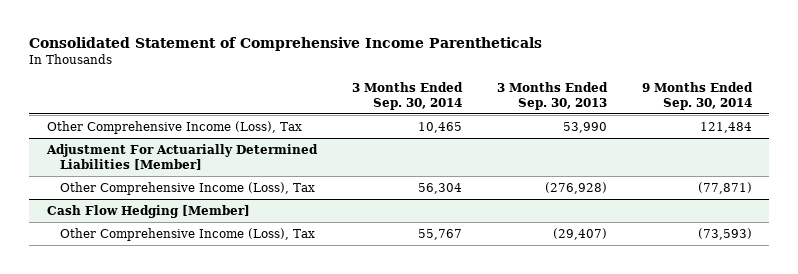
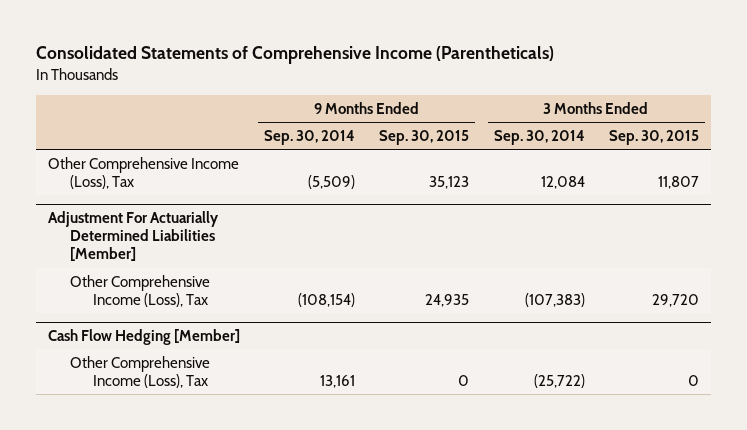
[29,36,543,51] Consolidated Statement of Comprehensive Income Parentheticals -> [35,46,554,65] Consolidated Statements of Comprehensive Income (Parentheticals)
[496,81,608,110] 3 Months Ended Sep. 30, 2013 -> none
none -> [379,130,470,146] Sep. 30, 2015
none -> [608,130,699,146] Sep. 30, 2015
[417,121,462,133] 10,465 -> [540,176,585,190] 12,084
[699,121,752,133] 121,484 -> [308,175,356,190] (5,509)
[417,182,462,194] 56,304 -> [524,293,585,308] (107,383)
[697,181,752,194] (77,871) -> [298,293,356,308] (108,154)
[417,228,462,240] 55,767 -> [533,374,585,389] (25,722)
[697,227,752,240] (73,593) -> [320,375,356,389] 13,161

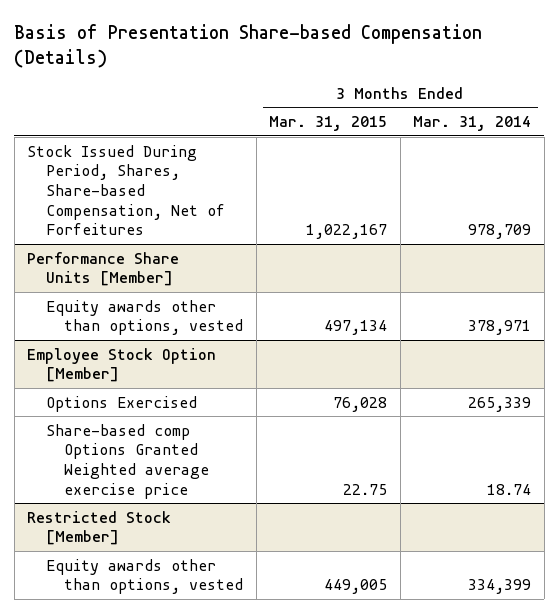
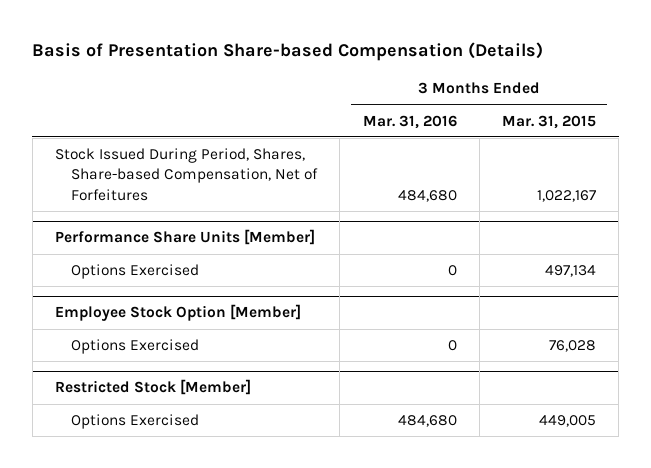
[413,116,532,132] Mar. 31, 2014 -> none
none -> [362,114,457,129] Mar. 31, 2016
[45,299,244,336] Equity awards other than options, vested -> [71,264,200,280] Options Exercised
[45,423,210,499] Share-based comp Options Granted Weighted average exercise price -> none
[45,558,244,595] Equity awards other than options, vested -> [71,414,200,430] Options Exercised

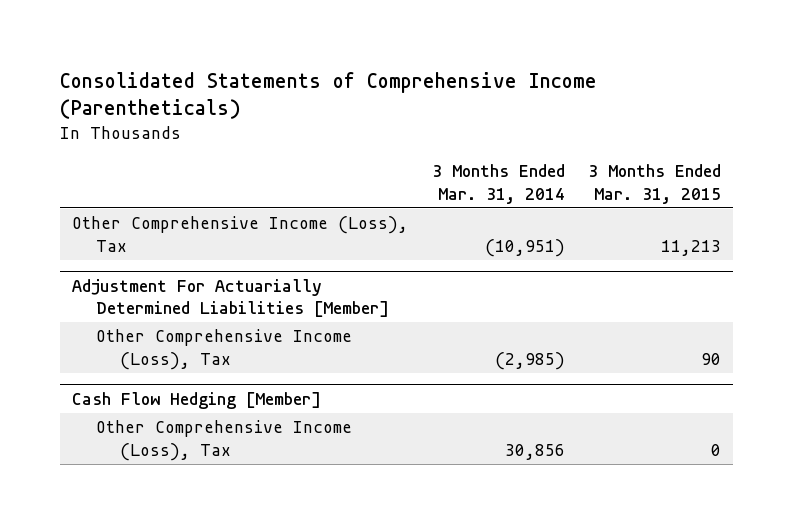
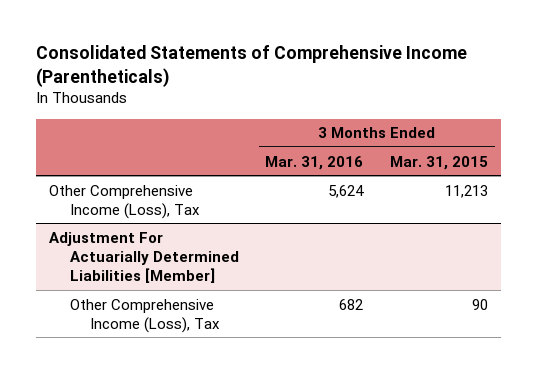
[431,164,565,204] 3 Months Ended Mar. 31, 2014 -> none
none -> [265,155,364,170] Mar. 31, 2016
[72,391,322,409] Cash Flow Hedging [Member] -> none
[95,420,352,462] Other Comprehensive Income (Loss), Tax -> none

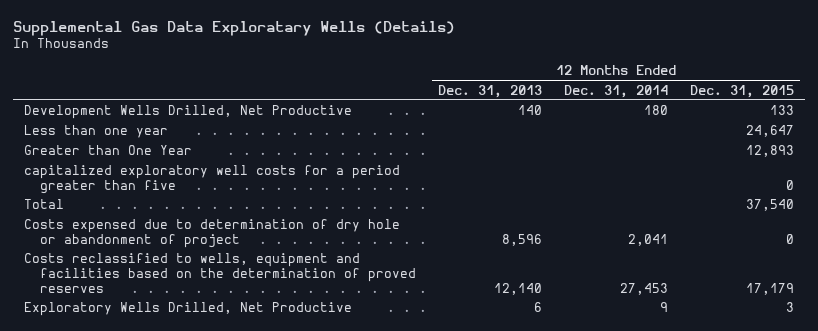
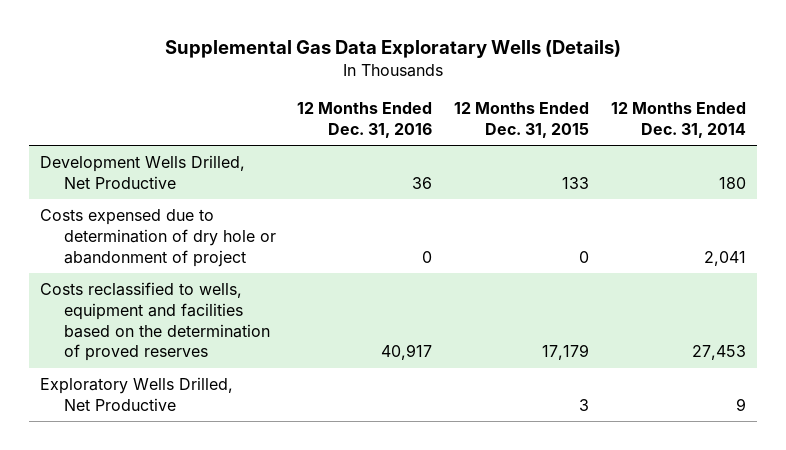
[437,84,542,98] Dec. 31, 2013 -> none
none -> [297,102,433,138] 12 Months Ended Dec. 31, 2016
[23,125,168,139] Less than one year -> none
[23,145,192,156] Greater than One Year -> none
[23,165,400,195] capitalized exploratory well costs for a period greater than five -> none
[23,199,64,210] Total -> none

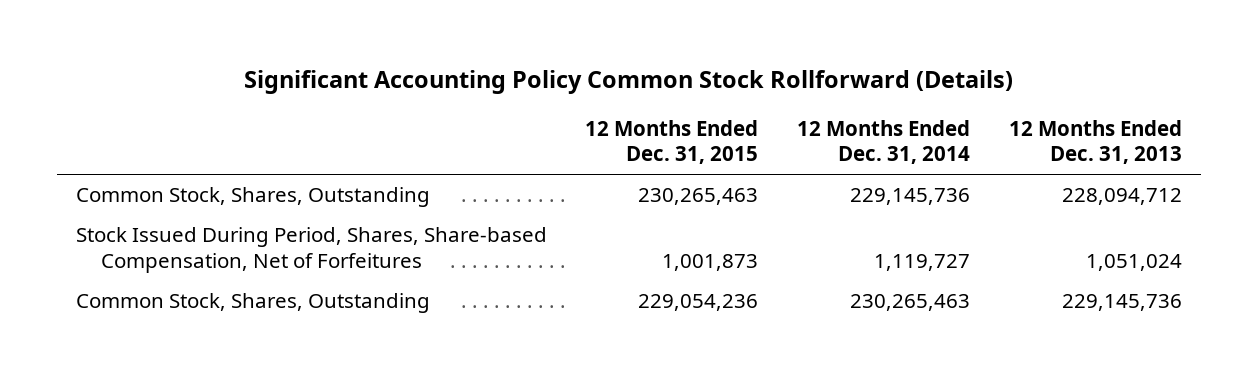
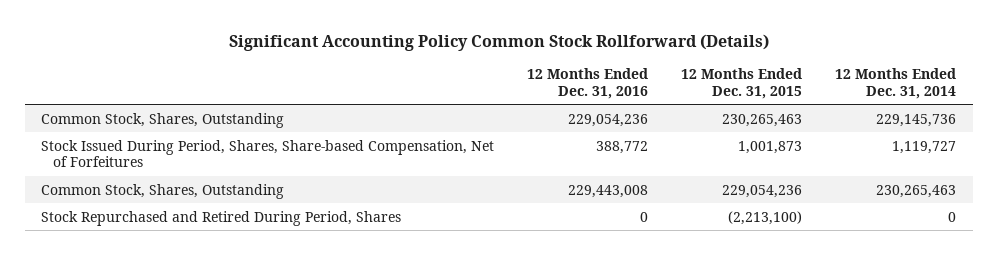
[1008,119,1182,165] 12 Months Ended Dec. 31, 2013 -> none
none -> [527,68,649,99] 12 Months Ended Dec. 31, 2016
none -> [41,210,402,226] Stock Repurchased and Retired During Period, Shares

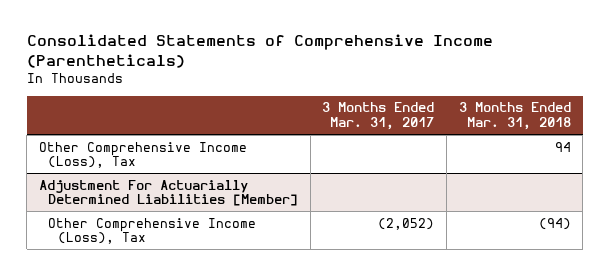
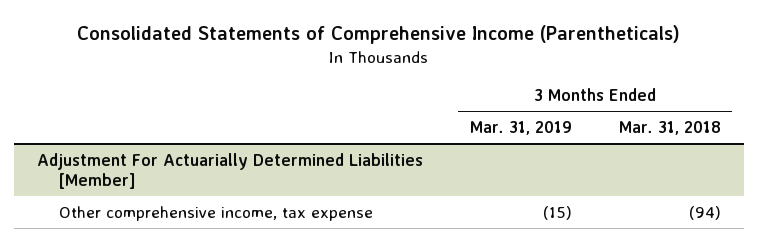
[322,102,435,130] 3 Months Ended Mar. 31, 2017 -> none
none -> [469,120,572,135] Mar. 31, 2019
[38,141,247,169] Other Comprehensive Income (Loss), Tax -> none
[48,217,257,245] Other Comprehensive Income (Loss), Tax -> [59,205,374,221] Other comprehensive income, tax expense

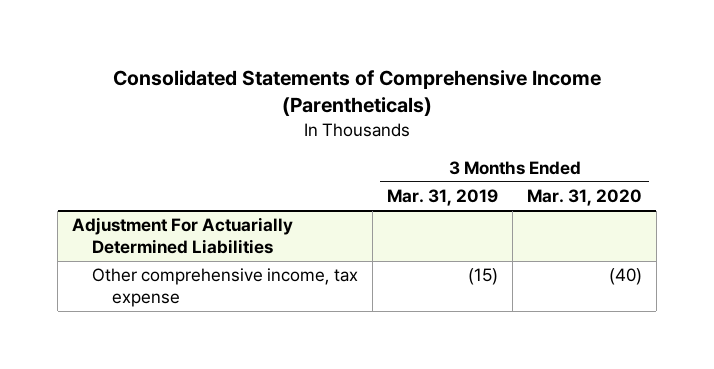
[618,120,721,135] Mar. 31, 2018 -> none
none -> [526,189,642,207] Mar. 31, 2020
[37,152,424,189] Adjustment For Actuarially Determined Liabilities [Member] -> [72,217,294,255] Adjustment For Actuarially Determined Liabilities

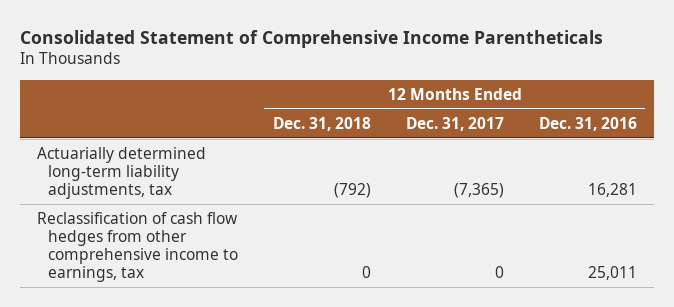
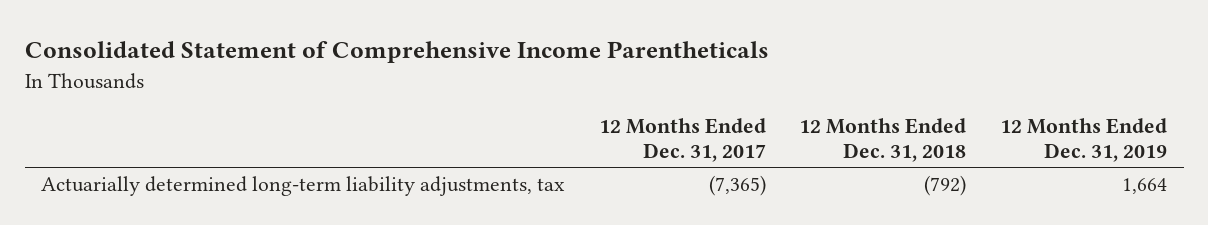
[538,116,637,131] Dec. 31, 2016 -> none
none -> [1000,117,1168,163] 12 Months Ended Dec. 31, 2019
[37,212,239,282] Reclassification of cash flow hedges from other comprehensive income to earnings, tax -> none

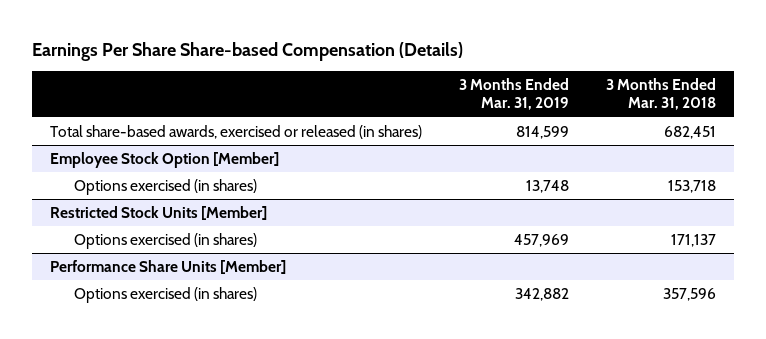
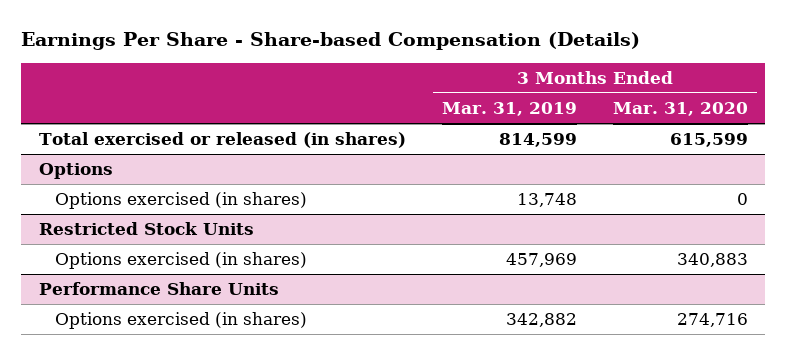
[31,41,463,61] Earnings Per Share Share-based Compensation (Details) -> [21,32,641,51] Earnings Per Share - Share-based Compensation (Details)
[605,78,716,111] 3 Months Ended Mar. 31, 2018 -> none
none -> [612,102,748,117] Mar. 31, 2020
[50,125,423,140] Total share-based awards, exercised or released (in shares) -> [39,132,407,149] Total exercised or released (in shares)
[50,152,280,169] Employee Stock Option [Member] -> [39,163,114,180] Options
[50,206,268,221] Restricted Stock Units [Member] -> [39,222,255,236] Restricted Stock Units
[50,260,287,275] Performance Share Units [Member] -> [39,282,280,296] Performance Share Units

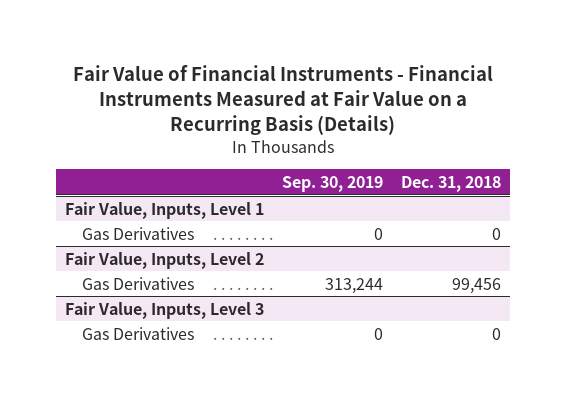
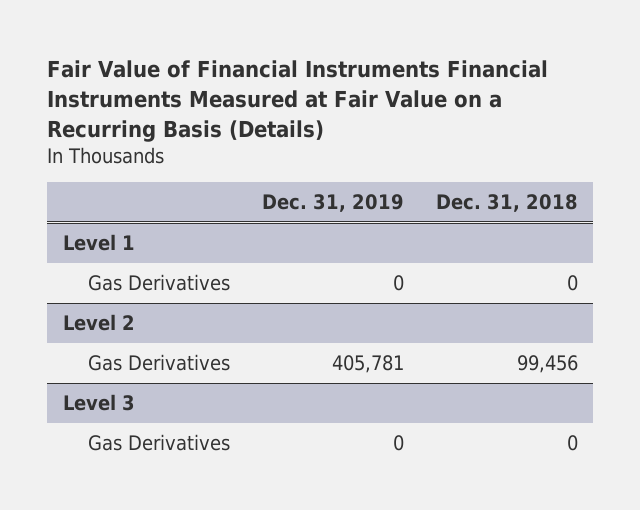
[73,65,494,136] Fair Value of Financial Instruments - Financial Instruments Measured at Fair Value on a Recurring Basis (Details) -> [46,59,548,142] Fair Value of Financial Instruments Financial Instruments Measured at Fair Value on a Recurring Basis (Details)
[282,175,384,192] Sep. 30, 2019 -> none
none -> [261,193,404,212] Dec. 31, 2019
[64,201,264,219] Fair Value, Inputs, Level 1 -> [62,233,135,251] Level 1
[64,251,264,269] Fair Value, Inputs, Level 2 -> [62,313,135,331] Level 2
[64,301,264,319] Fair Value, Inputs, Level 3 -> [62,393,135,411] Level 3

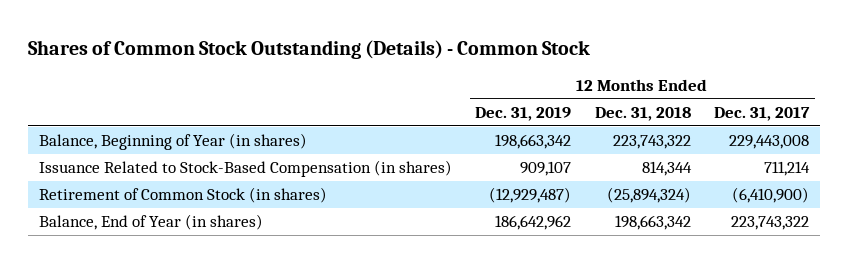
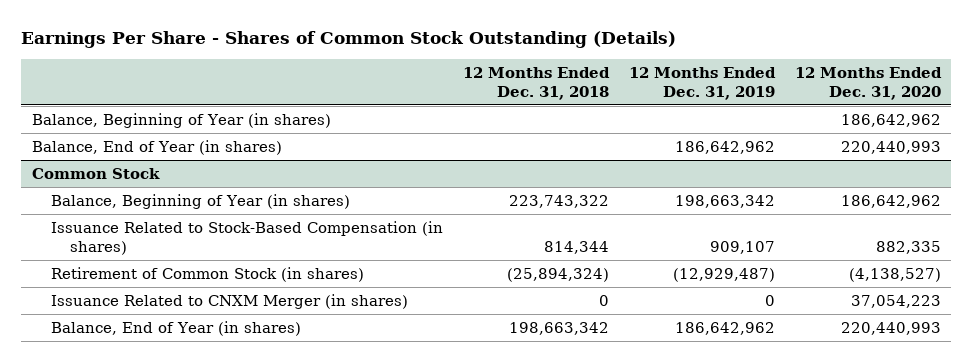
[27,39,590,59] Shares of Common Stock Outstanding (Details) - Common Stock -> [21,31,677,49] Earnings Per Share - Shares of Common Stock Outstanding (Details)
[713,107,810,122] Dec. 31, 2017 -> none
none -> [795,66,943,100] 12 Months Ended Dec. 31, 2020
none -> [31,112,331,128] Balance, Beginning of Year (in shares)
none -> [31,139,282,155] Balance, End of Year (in shares)
none -> [31,167,160,179] Common Stock
none -> [50,293,408,309] Issuance Related to CNXM Merger (in shares)

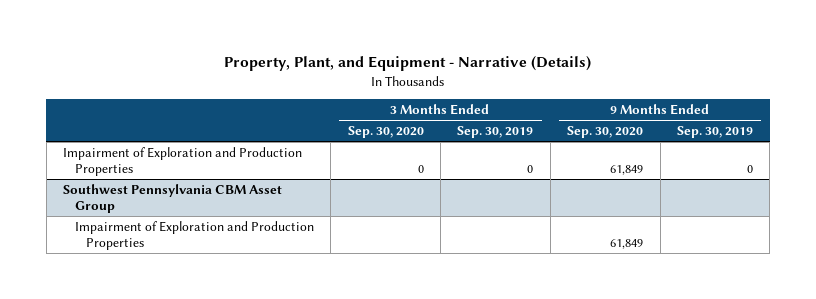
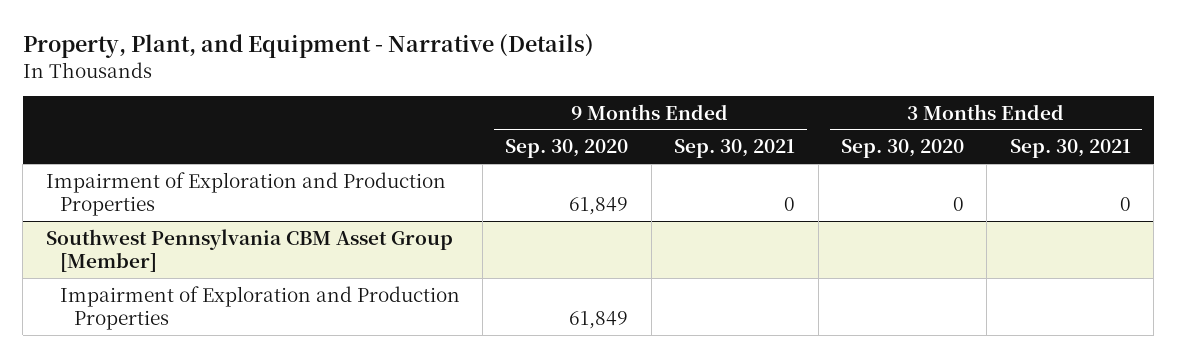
[457,126,534,139] Sep. 30, 2019 -> none
[676,126,753,139] Sep. 30, 2019 -> none
none -> [674,139,796,159] Sep. 30, 2021
none -> [1009,139,1131,159] Sep. 30, 2021
[63,183,283,213] Southwest Pennsylvania CBM Asset Group -> [45,228,453,272] Southwest Pennsylvania CBM Asset Group [Member]

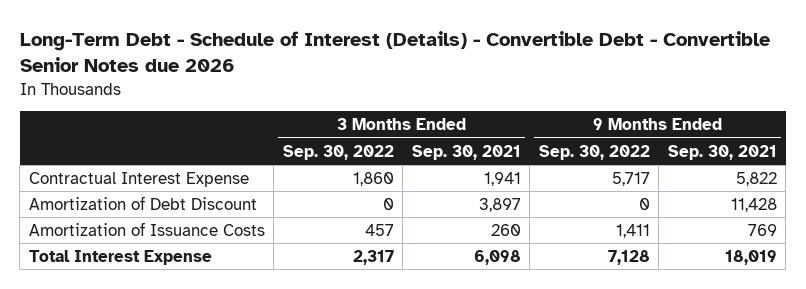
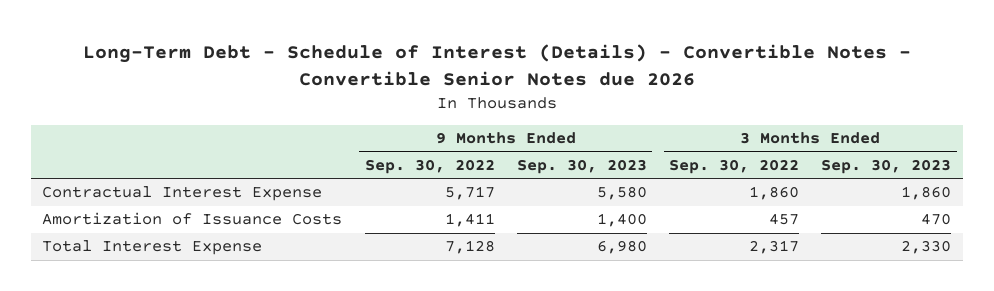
[19,30,770,72] Long-Term Debt - Schedule of Interest (Details) - Convertible Debt - Convertible Senior Notes due 2026 -> [82,43,911,86] Long-Term Debt - Schedule of Interest (Details) - Convertible Notes - Convertible Senior Notes due 2026
[411,144,521,160] Sep. 30, 2021 -> none
[667,144,777,160] Sep. 30, 2021 -> none
none -> [516,159,647,175] Sep. 30, 2023
none -> [821,159,952,175] Sep. 30, 2023
[28,195,257,210] Amortization of Debt Discount -> none

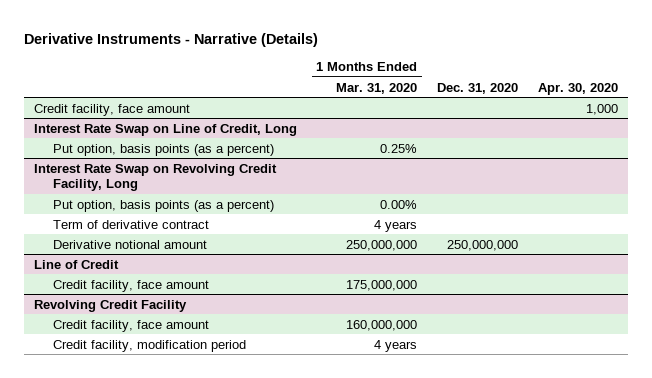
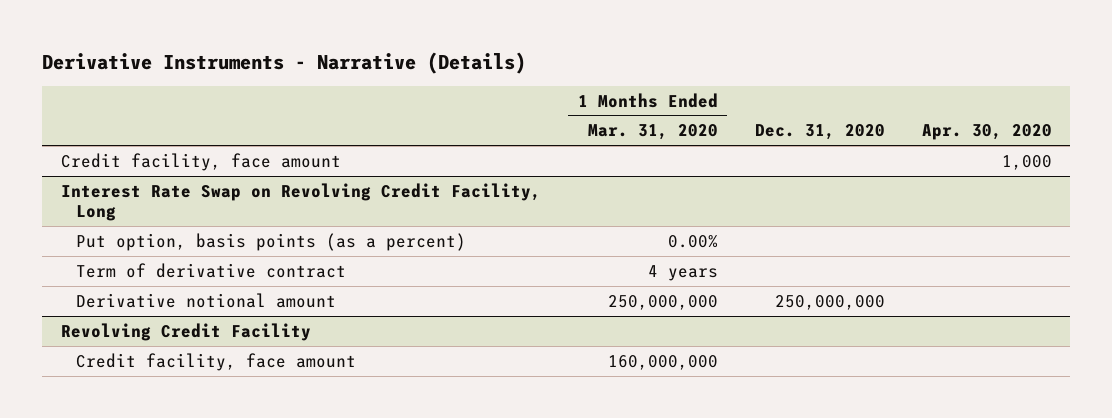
[33,123,297,136] Interest Rate Swap on Line of Credit, Long -> none
[52,143,274,156] Put option, basis points (as a percent) -> none
[33,259,119,269] Line of Credit -> none
[52,279,209,292] Credit facility, face amount -> none
[52,339,246,352] Credit facility, modification period -> none

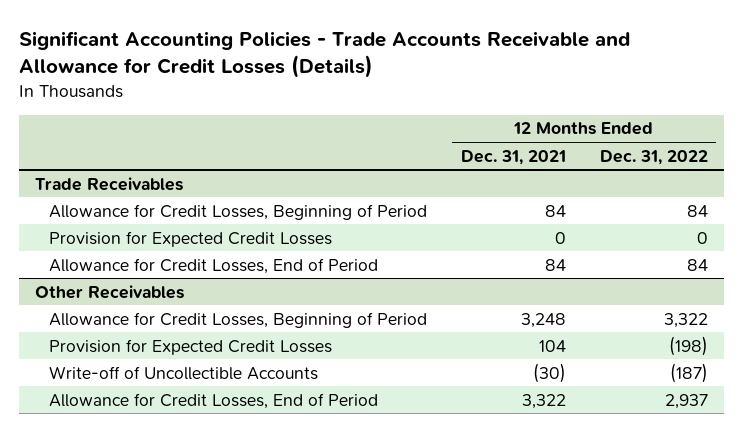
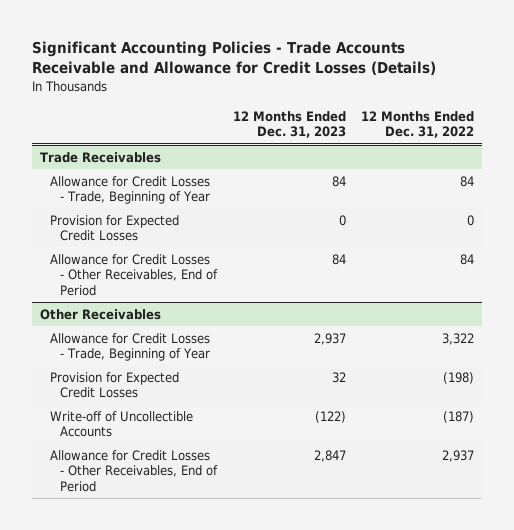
[460,149,566,165] Dec. 31, 2021 -> none
none -> [232,110,346,139] 12 Months Ended Dec. 31, 2023
[49,203,428,220] Allowance for Credit Losses, Beginning of Period -> [50,175,211,205] Allowance for Credit Losses - Trade, Beginning of Year
[49,257,379,274] Allowance for Credit Losses, End of Period -> [50,253,219,297] Allowance for Credit Losses - Other Receivables, End of Period
[49,311,428,328] Allowance for Credit Losses, Beginning of Period -> [50,332,211,362] Allowance for Credit Losses - Trade, Beginning of Year
[49,392,379,409] Allowance for Credit Losses, End of Period -> [50,449,219,493] Allowance for Credit Losses - Other Receivables, End of Period

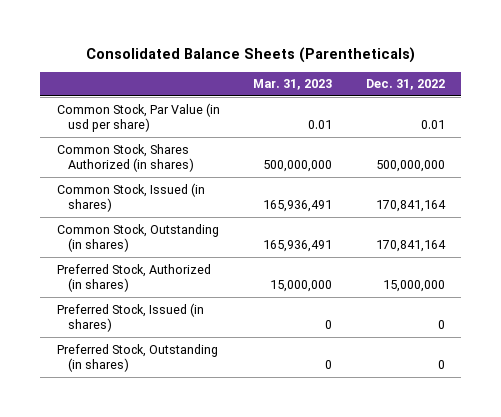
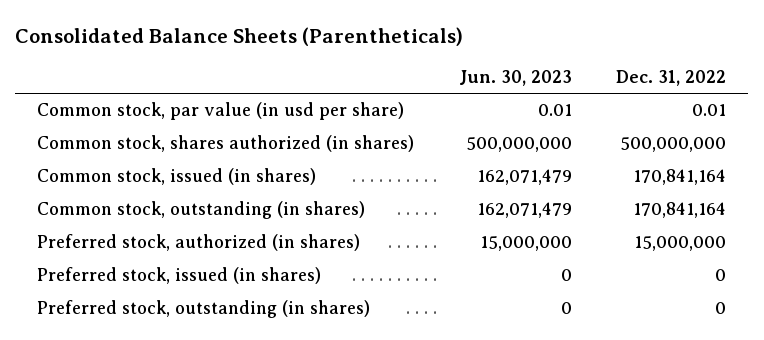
[253,79,333,91] Mar. 31, 2023 -> none
none -> [458,70,572,87] Jun. 30, 2023
[56,102,220,132] Common Stock, Par Value (in usd per share) -> [37,102,405,121] Common stock, par value (in usd per share)
[56,143,194,172] Common Stock, Shares Authorized (in shares) -> [37,135,415,153] Common stock, shares authorized (in shares)
[56,182,205,212] Common Stock, Issued (in shares) -> [37,168,317,186] Common stock, issued (in shares)
[56,223,219,252] Common Stock, Outstanding (in shares) -> [37,201,366,220] Common stock, outstanding (in shares)
[56,263,211,292] Preferred Stock, Authorized (in shares) -> [37,234,361,252] Preferred stock, authorized (in shares)
[56,302,204,332] Preferred Stock, Issued (in shares) -> [37,267,322,285] Preferred stock, issued (in shares)
[56,343,218,372] Preferred Stock, Outstanding (in shares) -> [37,300,371,319] Preferred stock, outstanding (in shares)

